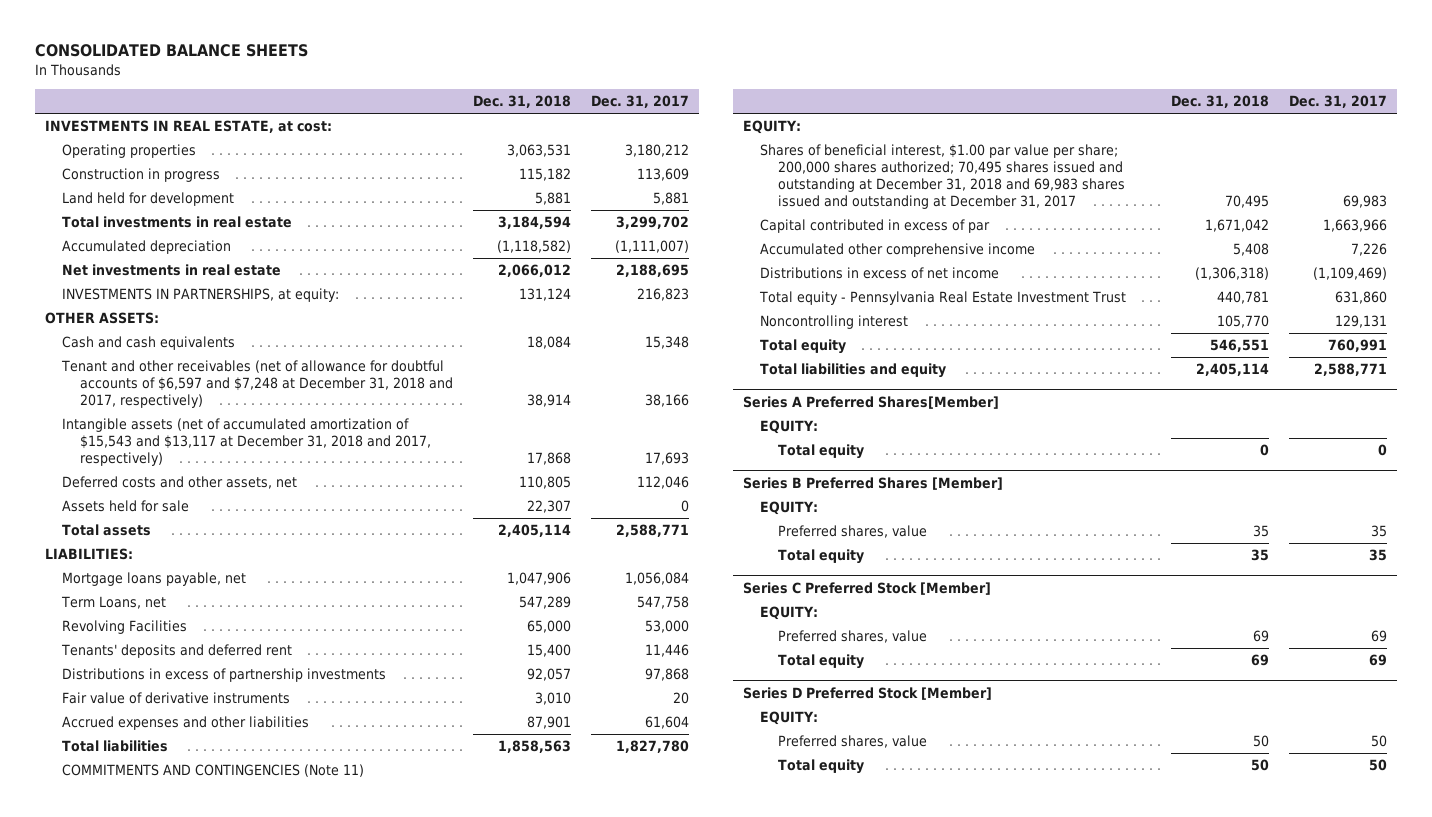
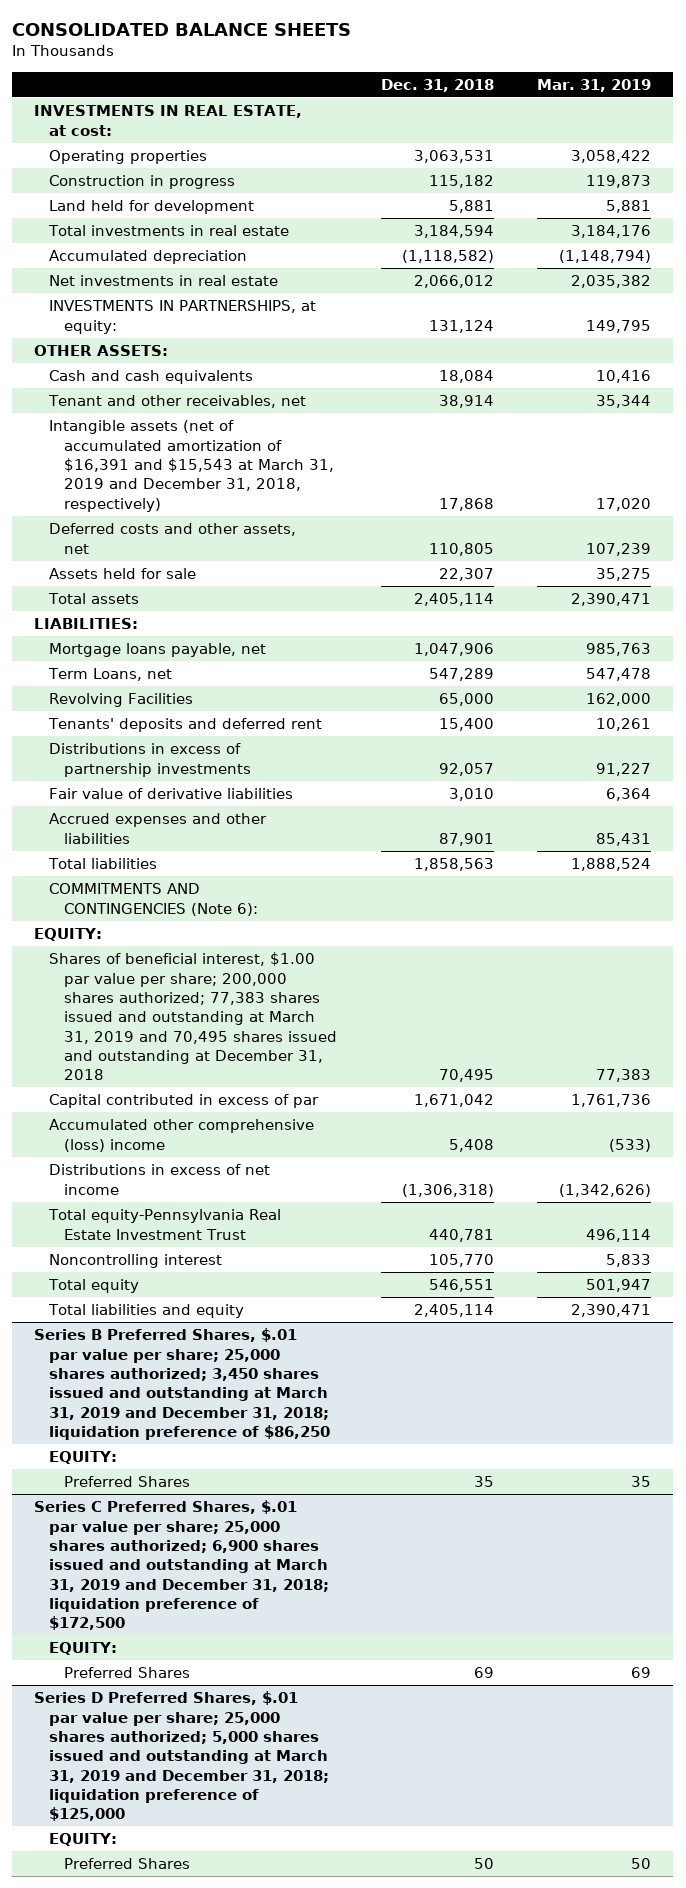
[590,94,689,108] Dec. 31, 2017 -> none
none -> [537,78,652,92] Mar. 31, 2019
[61,360,453,409] Tenant and other receivables (net of allowance for doubtful accounts of $6,597 and $7,248 at December 31, 2018 and 2017, respectively) -> [47,395,306,409] Tenant and other receivables, net
[62,418,431,467] Intangible assets (net of accumulated amortization of $15,543 and $13,117 at December 31, 2018 and 2017, respectively) -> [48,420,334,512] Intangible assets (net of accumulated amortization of $16,391 and $15,543 at March 31, 2019 and December 31, 2018, respectively)
[62,692,291,705] Fair value of derivative instruments -> [48,788,293,800] Fair value of derivative liabilities
[62,764,365,778] COMMITMENTS AND CONTINGENCIES (Note 11) -> [48,883,258,916] COMMITMENTS AND CONTINGENCIES (Note 6):
[760,144,1125,210] Shares of beneficial interest, $1.00 par value per share; 200,000 shares authorized; 70,495 shares issued and outstanding at December 31, 2018 and 69,983 shares issued and outstanding at December 31, 2017 -> [48,952,337,1081] Shares of beneficial interest, $1.00 par value per share; 200,000 shares authorized; 77,383 shares issued and outstanding at March 31, 2019 and 70,495 shares issued and outstanding at December 31, 2018
[760,243,1036,258] Accumulated other comprehensive income -> [48,1119,314,1152] Accumulated other comprehensive (loss) income
[759,291,1127,306] Total equity - Pennsylvania Real Estate Investment Trust -> [47,1209,281,1240] Total equity-Pennsylvania Real Estate Investment Trust
[743,395,1000,409] Series A Preferred Shares[Member] -> none
[760,420,819,435] EQUITY: -> none
[777,444,864,460] Total equity -> none
[743,476,1004,490] Series B Preferred Shares [Member] -> [34,1328,330,1440] Series B Preferred Shares, $.01 par value per share; 25,000 shares authorized; 3,450 shares issued and outstanding at March 31, 2019 and December 31, 2018; liquidation preference of $86,250
[777,549,864,565] Total equity -> none
[777,525,927,539] Preferred shares, value -> [63,1476,190,1488] Preferred Shares
[743,581,992,595] Series C Preferred Stock [Member] -> [34,1500,329,1631] Series C Preferred Shares, $.01 par value per share; 25,000 shares authorized; 6,900 shares issued and outstanding at March 31, 2019 and December 31, 2018; liquidation preference of $172,500
[777,654,864,670] Total equity -> none
[777,630,927,644] Preferred shares, value -> [63,1667,190,1679] Preferred Shares
[743,686,993,700] Series D Preferred Stock [Member] -> [34,1691,329,1822] Series D Preferred Shares, $.01 par value per share; 25,000 shares authorized; 5,000 shares issued and outstanding at March 31, 2019 and December 31, 2018; liquidation preference of $125,000
[777,759,864,775] Total equity -> none
[777,735,927,749] Preferred shares, value -> [63,1858,190,1870] Preferred Shares

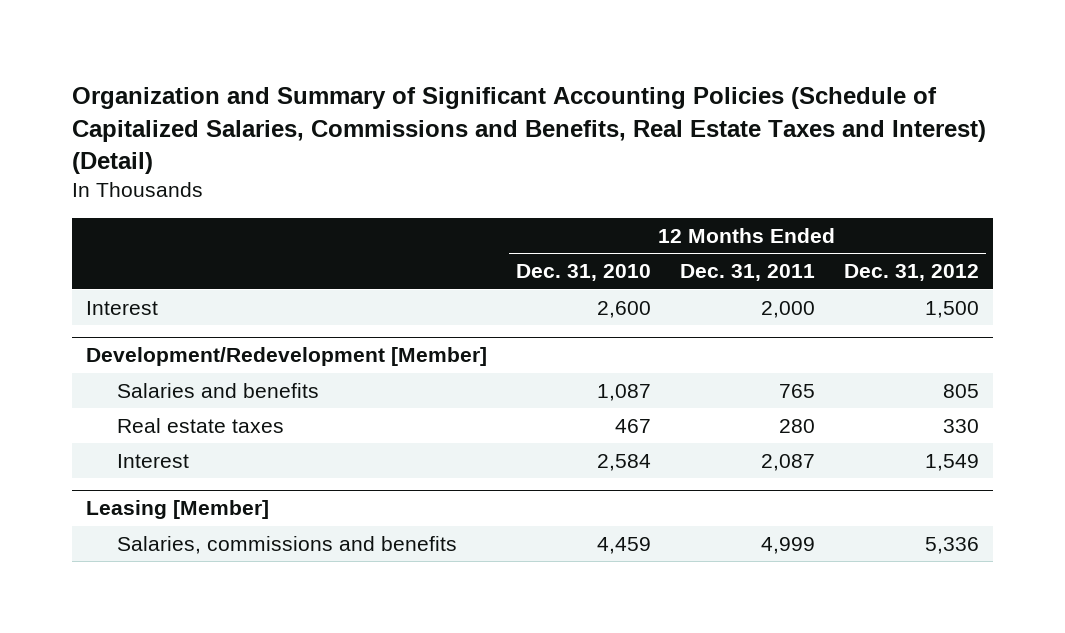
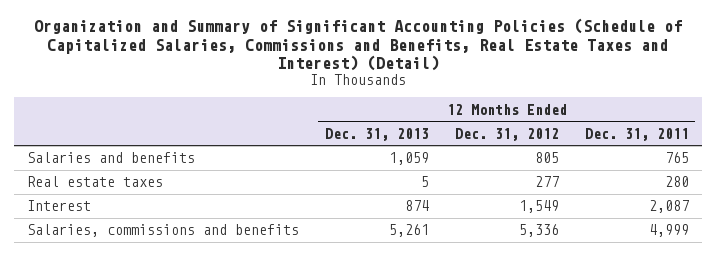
[516,264,652,282] Dec. 31, 2010 -> none
none -> [324,127,429,141] Dec. 31, 2013
[86,300,159,315] Interest -> none
[86,347,488,367] Development/Redevelopment [Member] -> none
[942,418,979,433] 330 -> [534,176,559,188] 277
[86,500,270,520] Leasing [Member] -> none

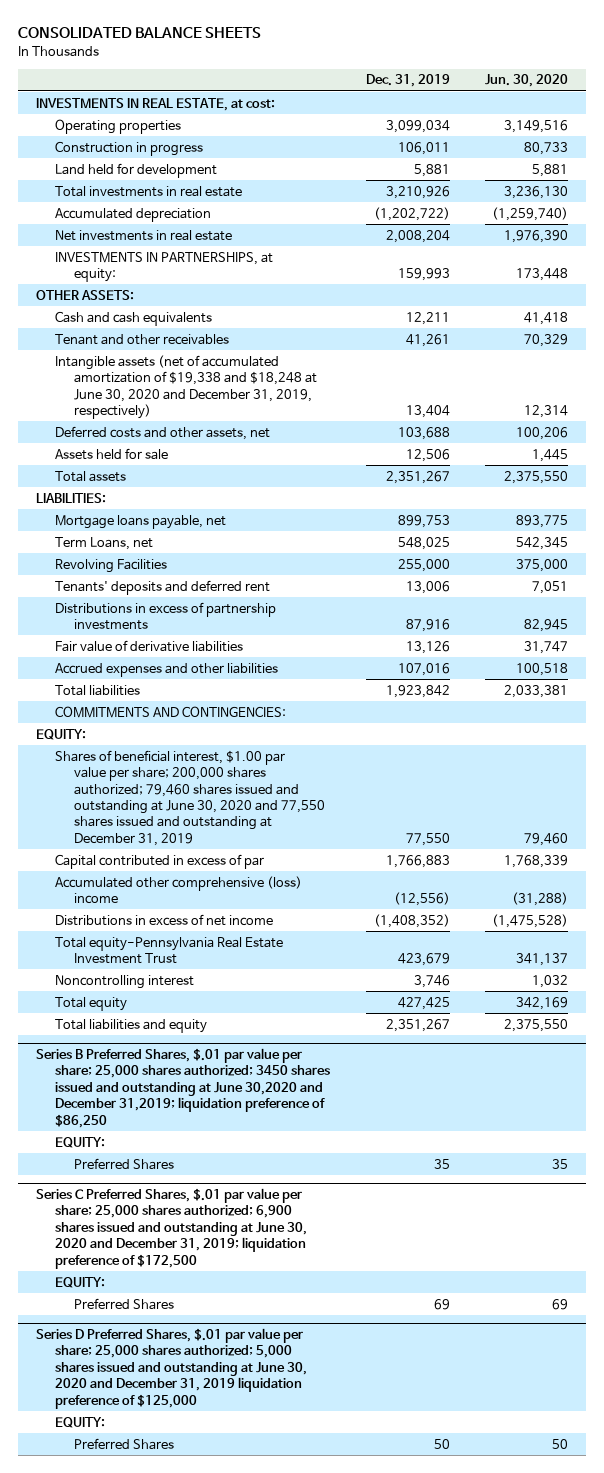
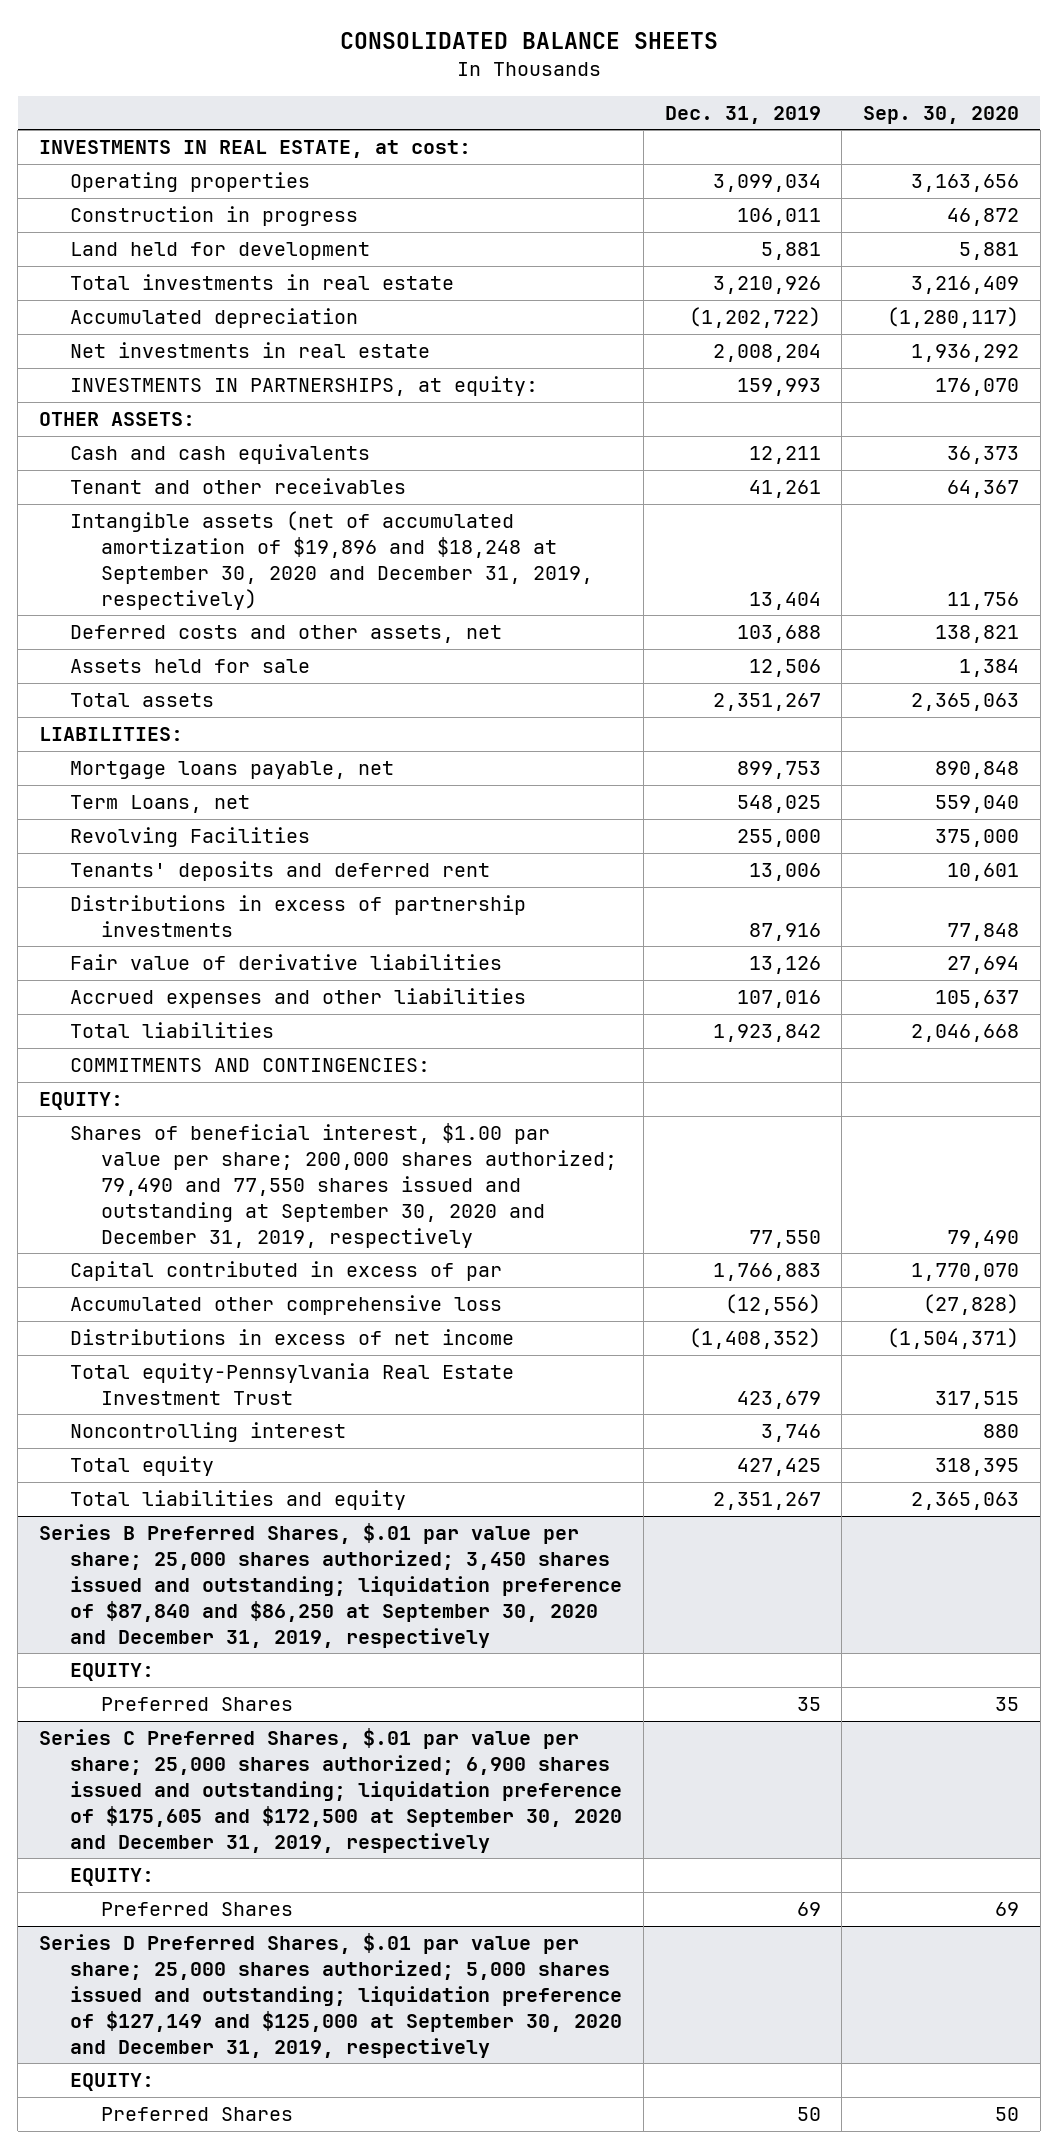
[485,74,569,88] Jun. 30, 2020 -> none
none -> [863,105,1020,124] Sep. 30, 2020
[54,354,318,419] Intangible assets (net of accumulated amortization of $19,338 and $18,248 at June 30, 2020 and December 31, 2019, respectively) -> [70,511,594,610] Intangible assets (net of accumulated amortization of $19,896 and $18,248 at September 30, 2020 and December 31, 2019, respectively)
[54,749,326,846] Shares of beneficial interest, $1.00 par value per share; 200,000 shares authorized; 79,460 shares issued and outstanding at June 30, 2020 and 77,550 shares issued and outstanding at December 31, 2019 -> [70,1123,618,1248] Shares of beneficial interest, $1.00 par value per share; 200,000 shares authorized; 79,490 and 77,550 shares issued and outstanding at September 30, 2020 and December 31, 2019, respectively
[54,875,302,905] Accumulated other comprehensive (loss) income -> [70,1295,503,1316] Accumulated other comprehensive loss
[35,1047,330,1128] Series B Preferred Shares, $.01 par value per share; 25,000 shares authorized; 3450 shares issued and outstanding at June 30,2020 and December 31,2019; liquidation preference of $86,250 -> [39,1523,623,1648] Series B Preferred Shares, $.01 par value per share; 25,000 shares authorized; 3,450 shares issued and outstanding; liquidation preference of $87,840 and $86,250 at September 30, 2020 and December 31, 2019, respectively
[35,1187,307,1269] Series C Preferred Shares, $.01 par value per share; 25,000 shares authorized; 6,900 shares issued and outstanding at June 30, 2020 and December 31, 2019; liquidation preference of $172,500 -> [39,1728,623,1853] Series C Preferred Shares, $.01 par value per share; 25,000 shares authorized; 6,900 shares issued and outstanding; liquidation preference of $175,605 and $172,500 at September 30, 2020 and December 31, 2019, respectively
[35,1327,307,1409] Series D Preferred Shares, $.01 par value per share; 25,000 shares authorized; 5,000 shares issued and outstanding at June 30, 2020 and December 31, 2019 liquidation preference of $125,000 -> [39,1933,623,2058] Series D Preferred Shares, $.01 par value per share; 25,000 shares authorized; 5,000 shares issued and outstanding; liquidation preference of $127,149 and $125,000 at September 30, 2020 and December 31, 2019, respectively

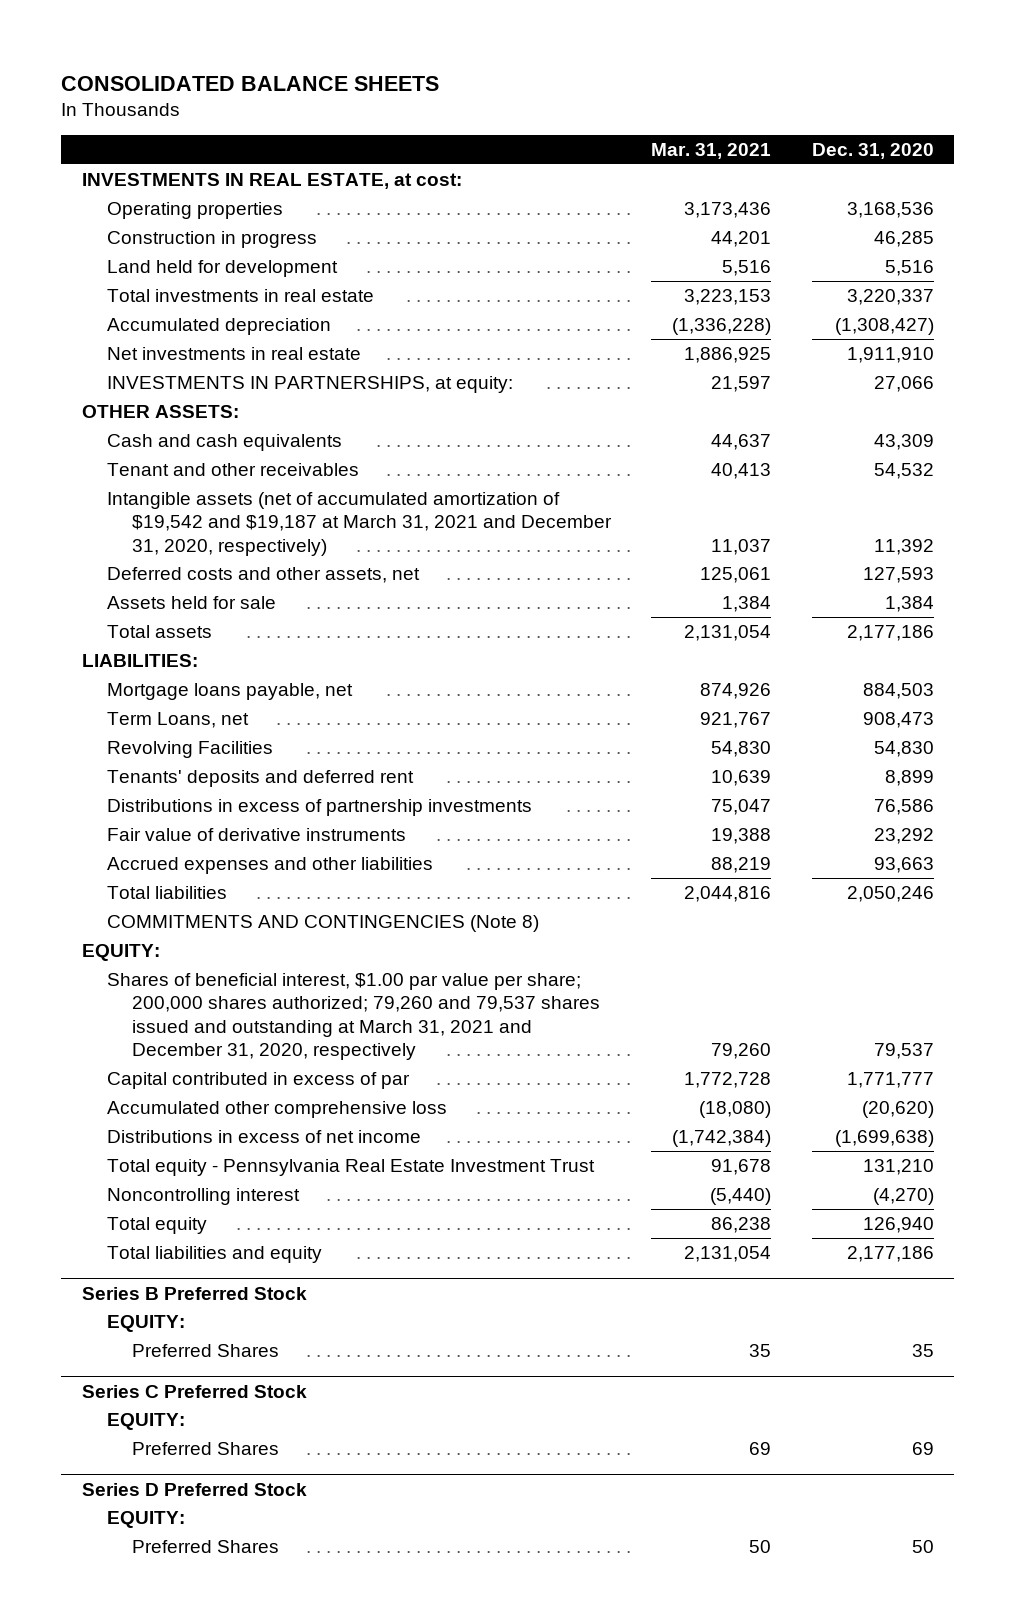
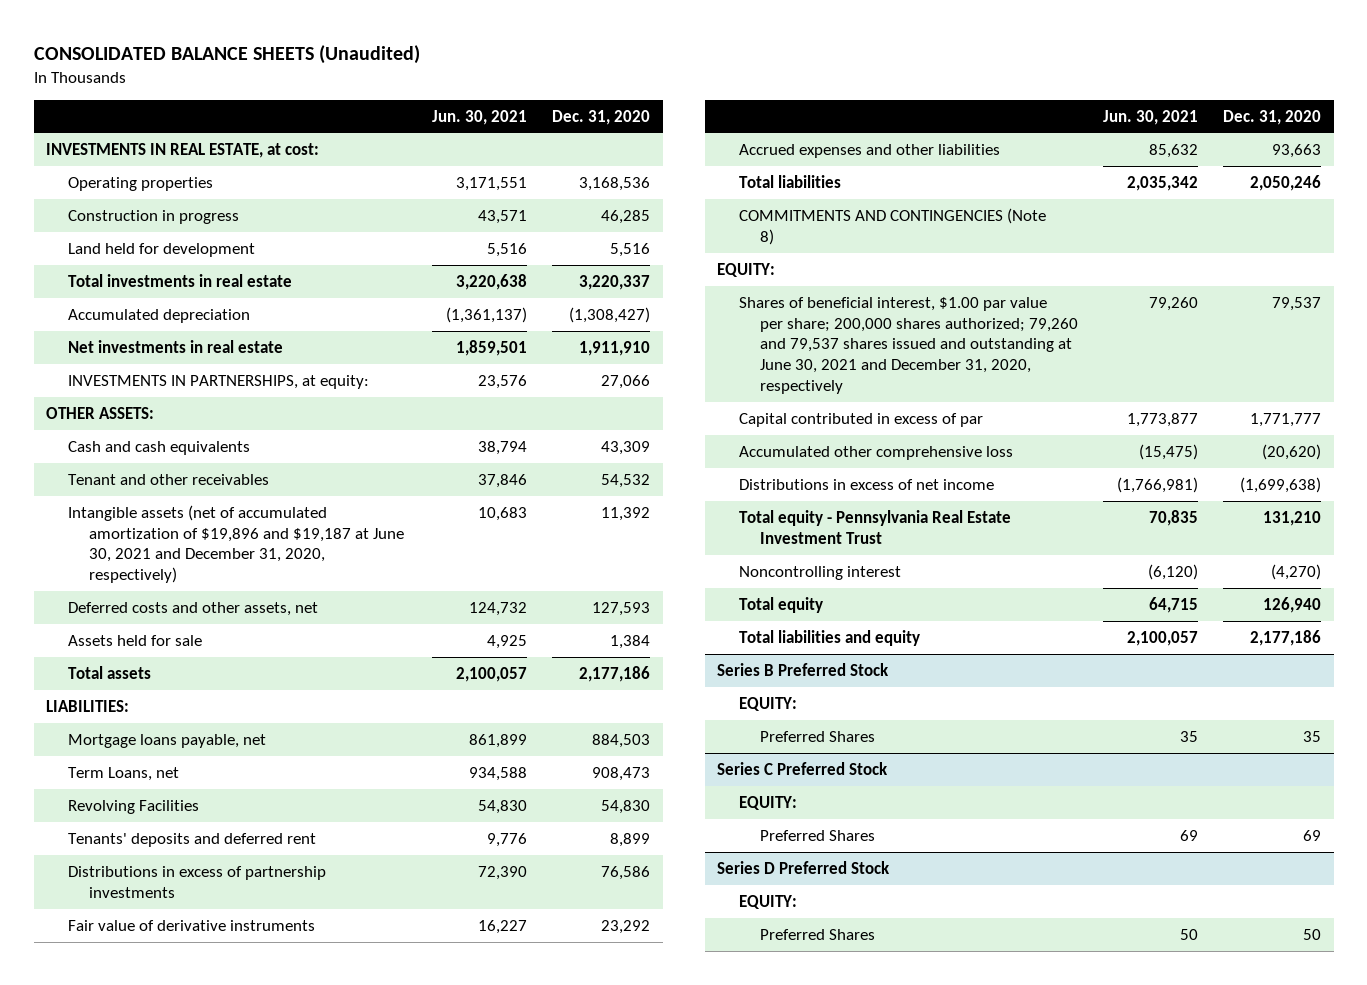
[61,75,440,91] CONSOLIDATED BALANCE SHEETS -> [33,44,420,64] CONSOLIDATED BALANCE SHEETS (Unaudited)
[651,142,772,159] Mar. 31, 2021 -> none
none -> [432,109,528,125] Jun. 30, 2021
[106,491,612,556] Intangible assets (net of accumulated amortization of $19,542 and $19,187 at March 31, 2021 and December 31, 2020, respectively) -> [67,504,405,584] Intangible assets (net of accumulated amortization of $19,896 and $19,187 at June 30, 2021 and December 31, 2020, respectively)
[106,972,600,1061] Shares of beneficial interest, $1.00 par value per share; 200,000 shares authorized; 79,260 and 79,537 shares issued and outstanding at March 31, 2021 and December 31, 2020, respectively -> [738,296,1079,394] Shares of beneficial interest, $1.00 par value per share; 200,000 shares authorized; 79,260 and 79,537 shares issued and outstanding at June 30, 2021 and December 31, 2020, respectively

